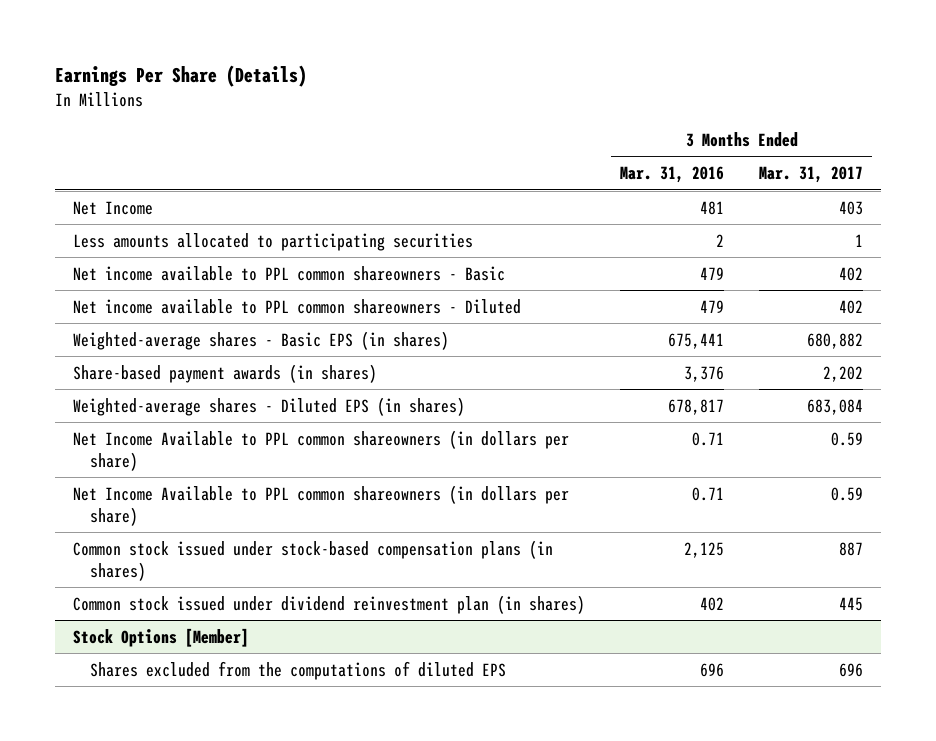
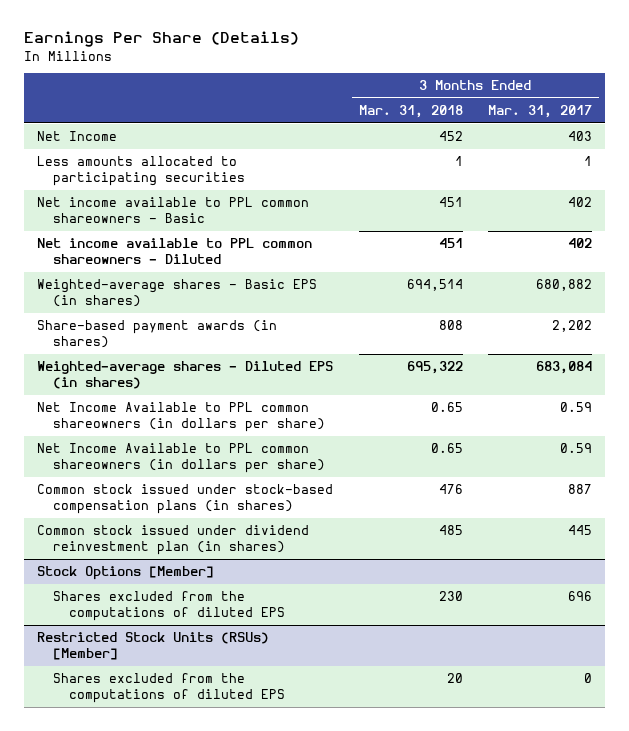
[620,166,725,184] Mar. 31, 2016 -> none
none -> [358,105,463,119] Mar. 31, 2018
none -> [36,632,269,661] Restricted Stock Units (RSUs) [Member]
none -> [53,673,286,704] Shares excluded from the computations of diluted EPS

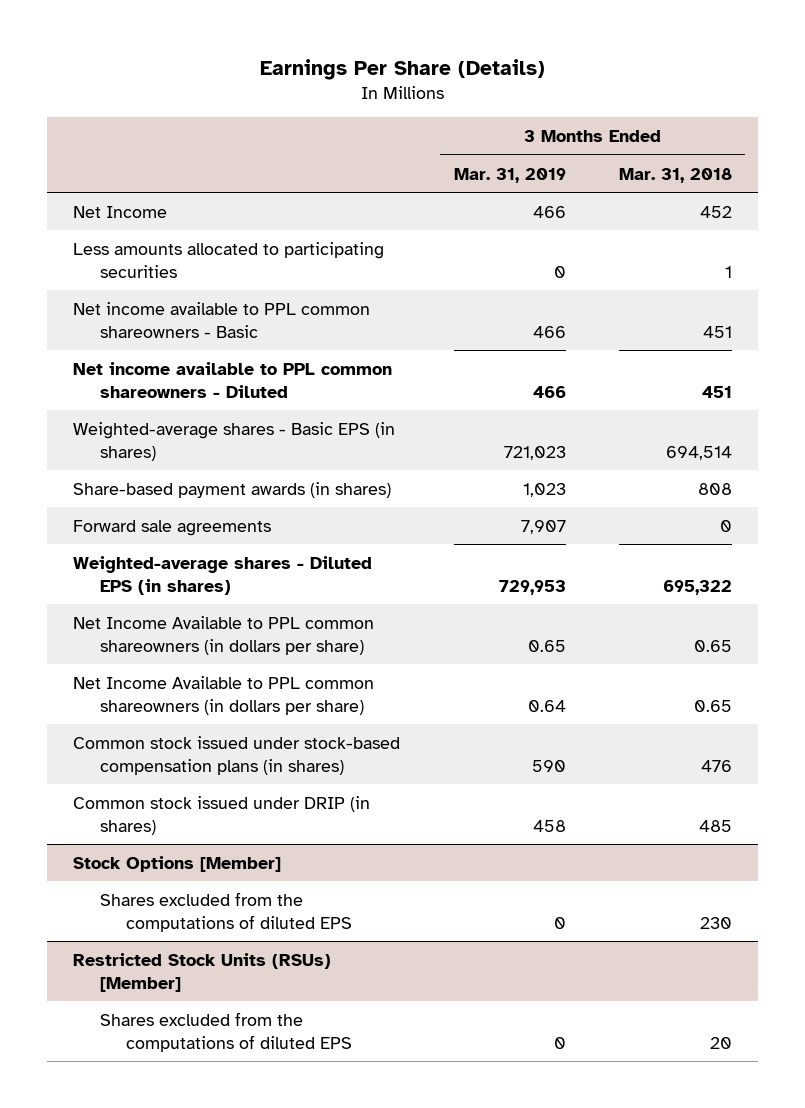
[488,105,593,119] Mar. 31, 2017 -> none
none -> [453,167,566,183] Mar. 31, 2019
none -> [73,519,272,536] Forward sale agreements
[36,525,309,556] Common stock issued under dividend reinvestment plan (in shares) -> [73,795,371,835] Common stock issued under DRIP (in shares)

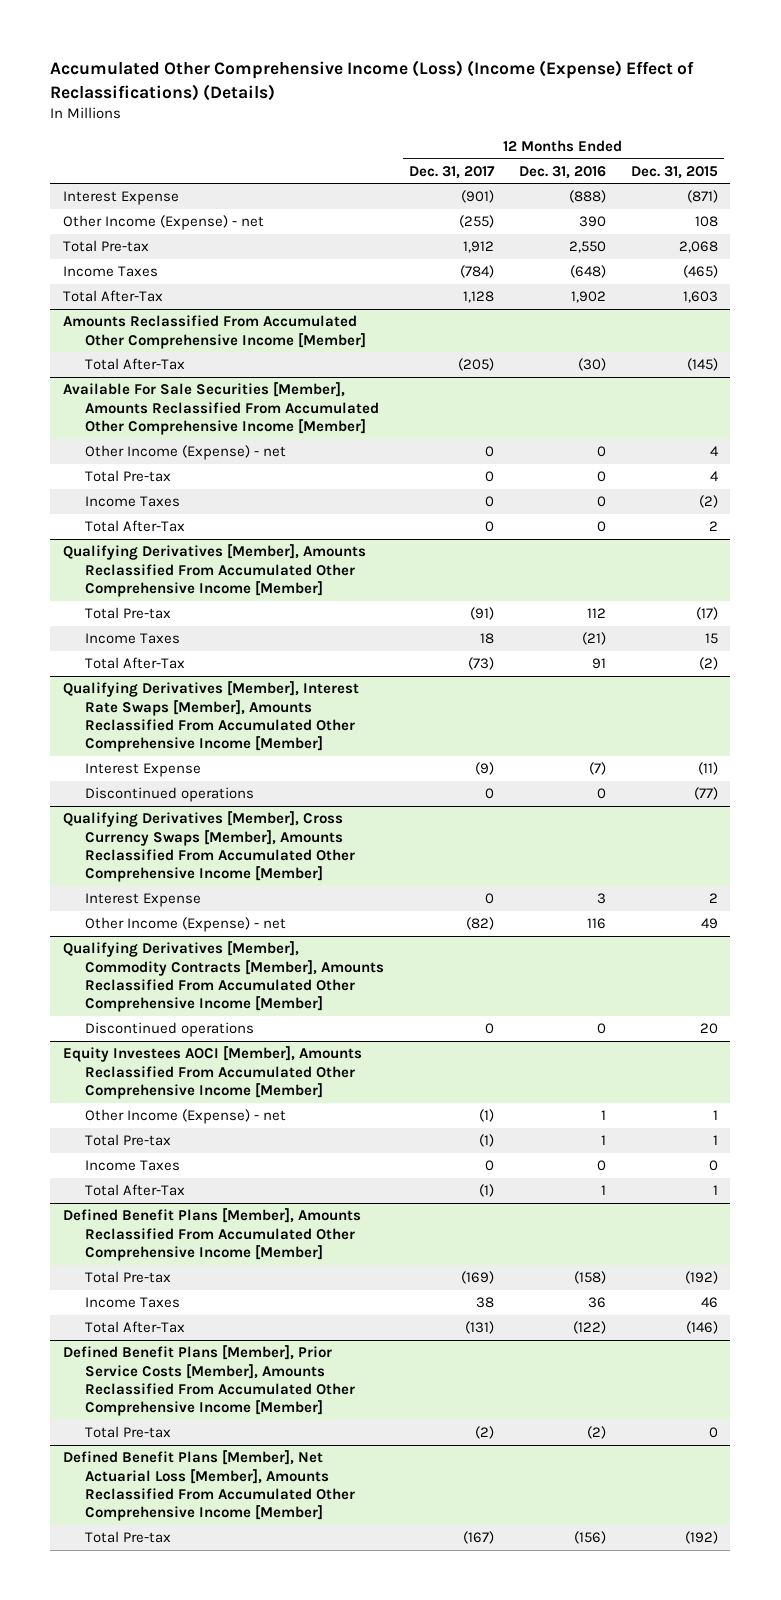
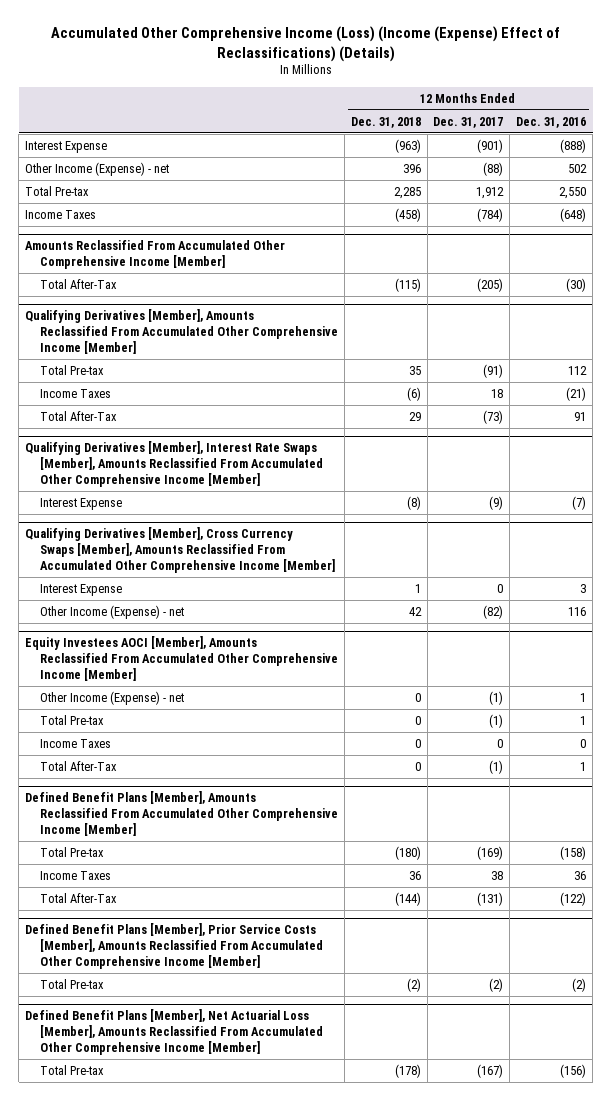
[630,165,718,179] Dec. 31, 2015 -> none
none -> [350,116,421,128] Dec. 31, 2018
[458,215,494,229] (255) -> [483,161,504,176] (88)
[578,216,606,228] 390 -> [568,163,588,173] 502
[62,290,163,303] Total After-Tax -> none
[62,382,379,435] Available For Sale Securities [Member], Amounts Reclassified From Accumulated Other Comprehensive Income [Member] -> none
[84,445,286,461] Other Income (Expense) - net -> none
[84,470,171,483] Total Pre-tax -> none
[84,496,180,508] Income Taxes -> none
[84,520,185,533] Total After-Tax -> none
[84,787,254,803] Discontinued operations -> none
[62,941,384,1013] Qualifying Derivatives [Member], Commodity Contracts [Member], Amounts Reclassified From Accumulated Other Comprehensive Income [Member] -> none
[84,1022,254,1038] Discontinued operations -> none

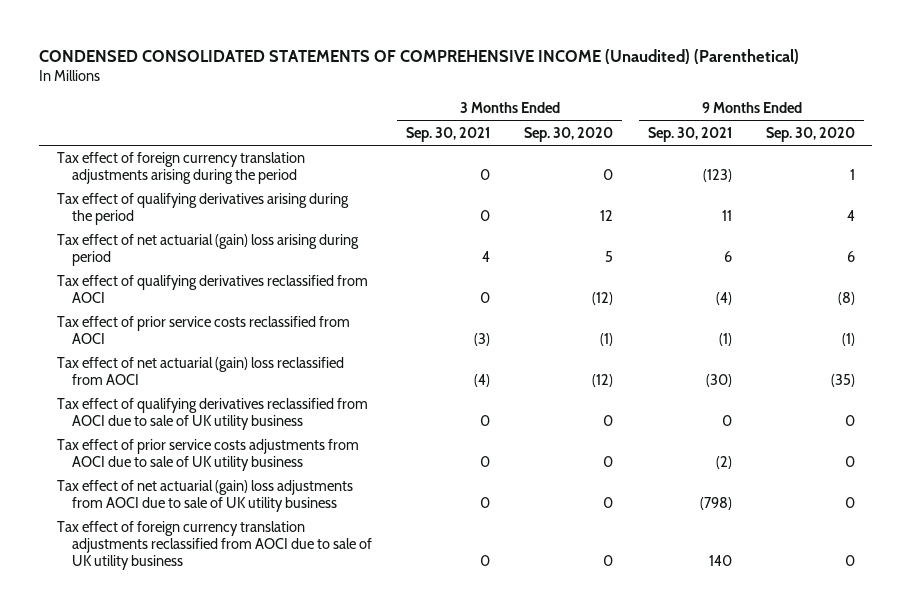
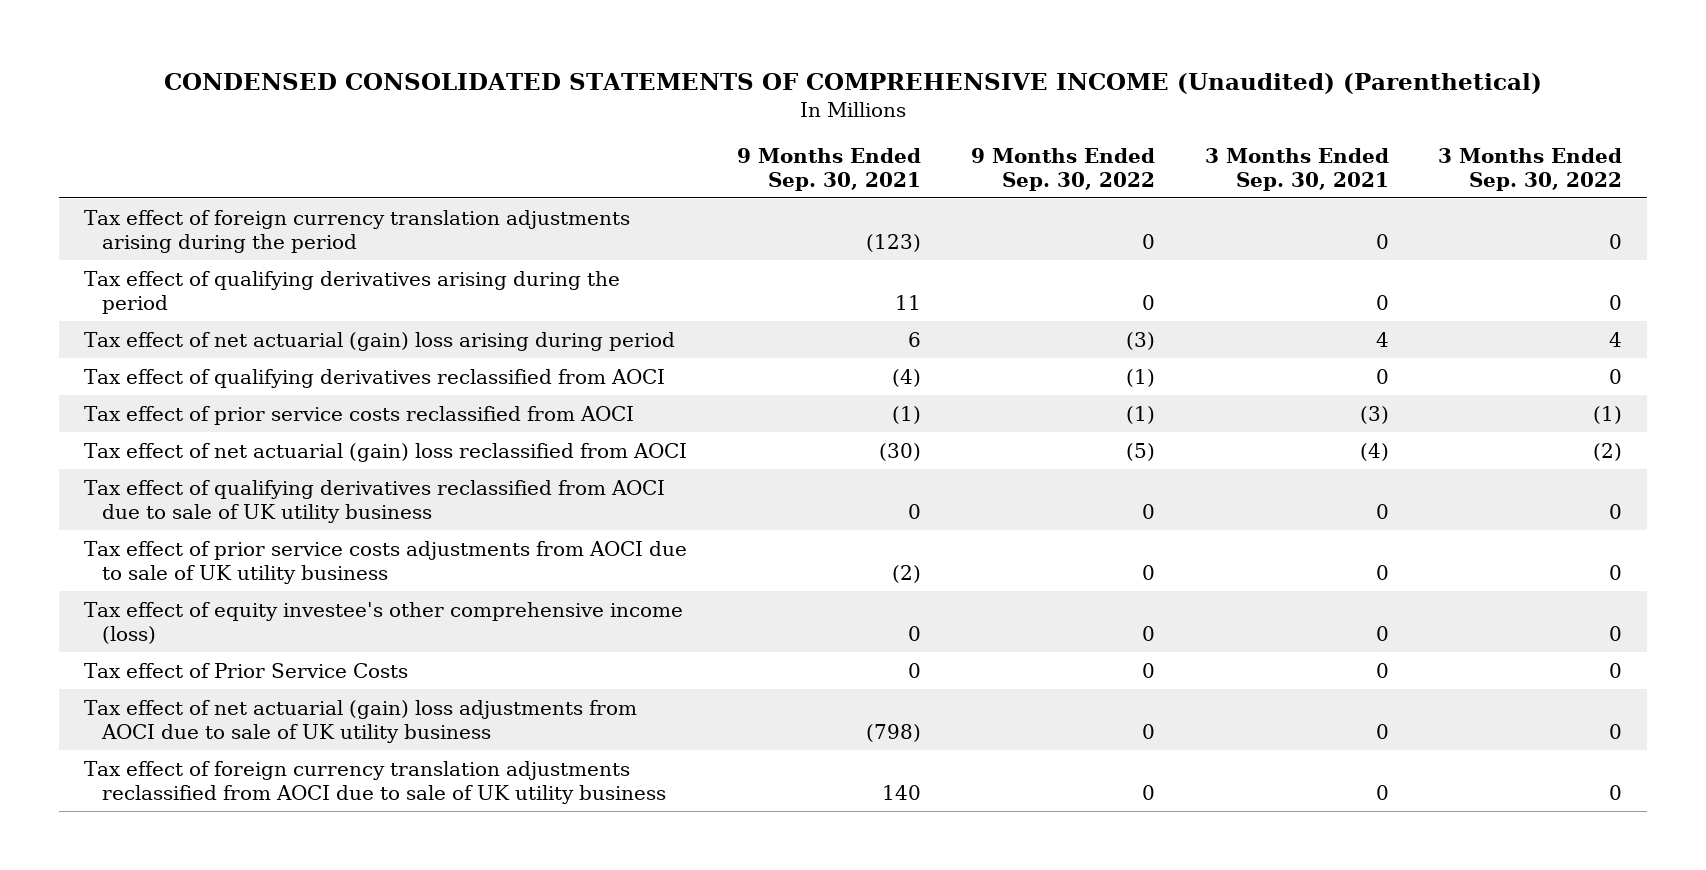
[524,126,614,142] Sep. 30, 2020 -> none
[766,126,856,142] Sep. 30, 2020 -> none
none -> [970,147,1155,191] 9 Months Ended Sep. 30, 2022
none -> [1438,147,1623,191] 3 Months Ended Sep. 30, 2022
none -> [84,601,684,644] Tax effect of equity investee's other comprehensive income (loss)
none -> [84,662,409,678] Tax effect of Prior Service Costs

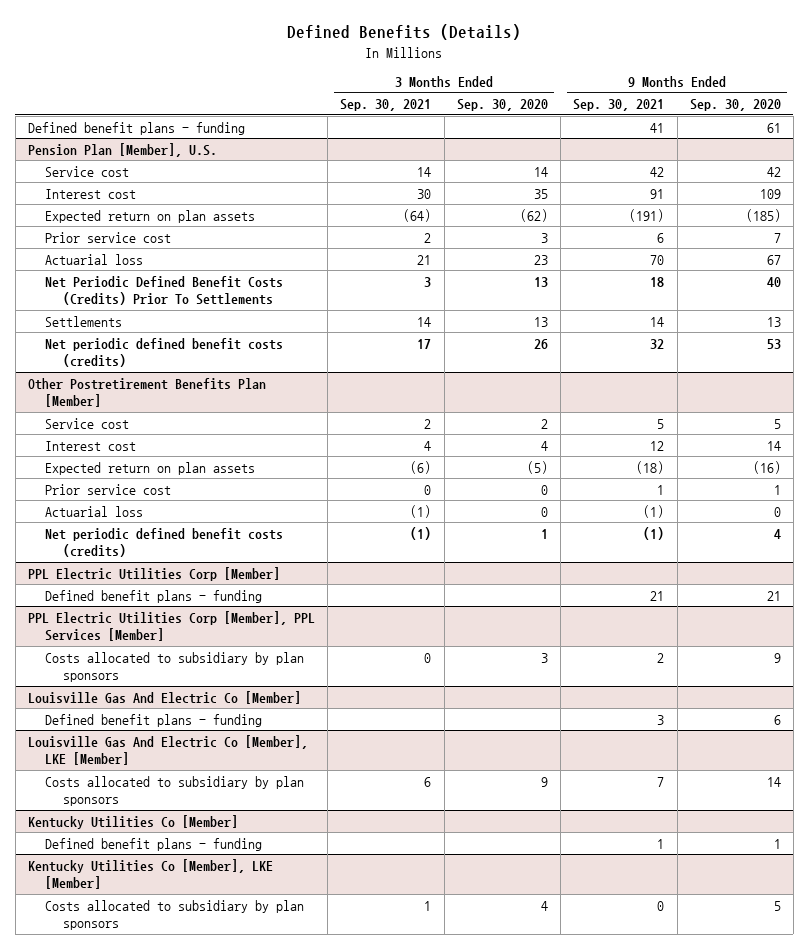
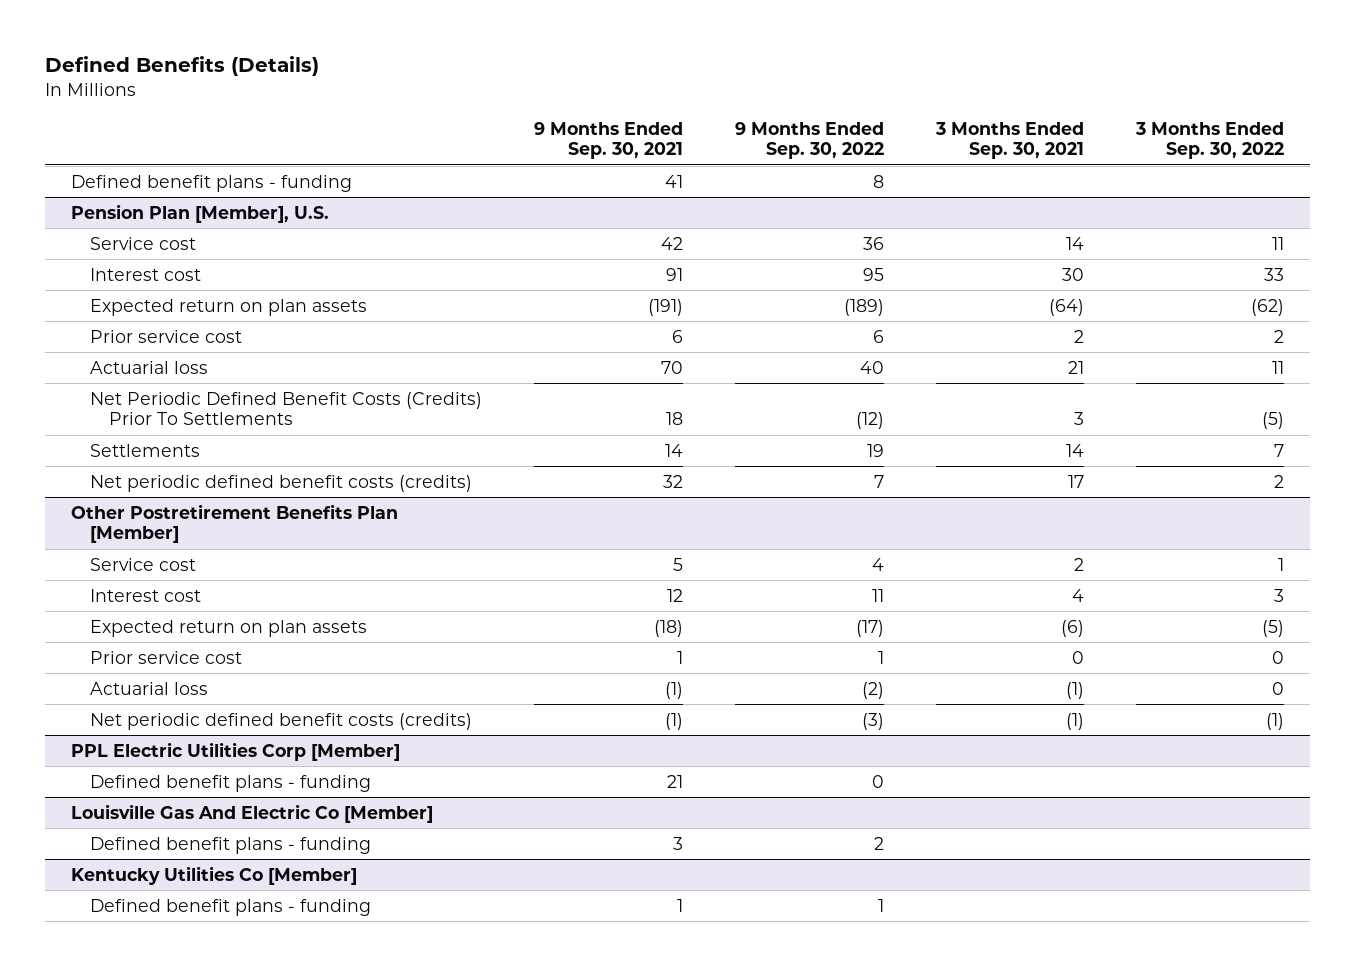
[456,99,548,112] Sep. 30, 2020 -> none
[689,99,781,112] Sep. 30, 2020 -> none
none -> [734,121,884,160] 9 Months Ended Sep. 30, 2022
none -> [1135,121,1285,160] 3 Months Ended Sep. 30, 2022
[28,610,316,642] PPL Electric Utilities Corp [Member], PPL Services [Member] -> none
[45,651,305,683] Costs allocated to subsidiary by plan sponsors -> none
[28,734,309,766] Louisville Gas And Electric Co [Member], LKE [Member] -> none
[45,775,305,807] Costs allocated to subsidiary by plan sponsors -> none
[28,858,274,890] Kentucky Utilities Co [Member], LKE [Member] -> none
[45,899,305,931] Costs allocated to subsidiary by plan sponsors -> none

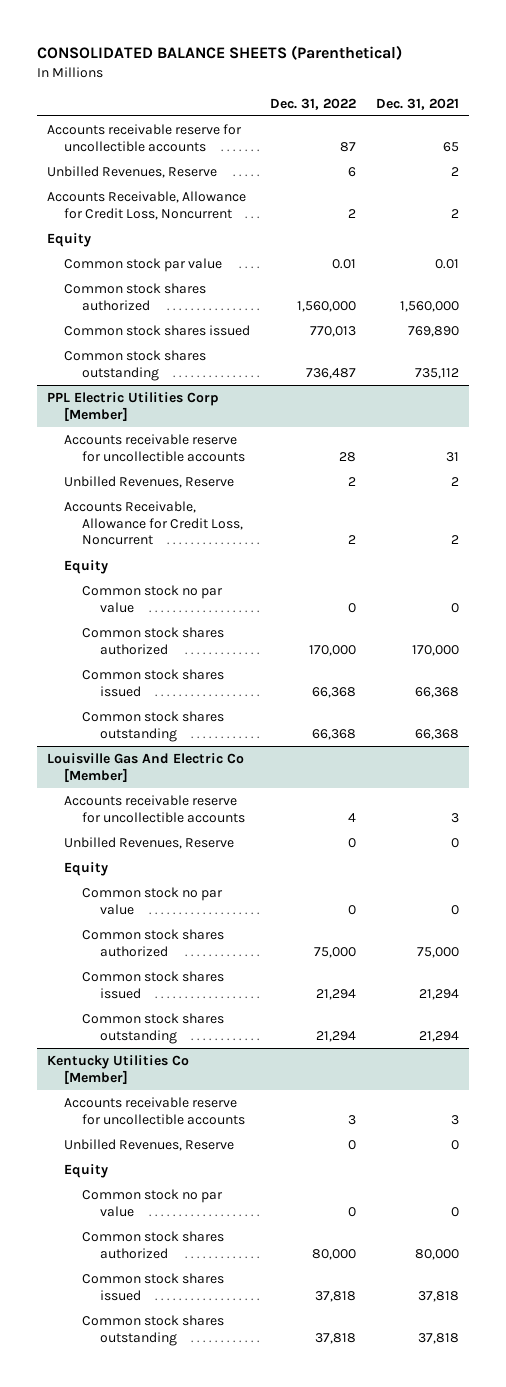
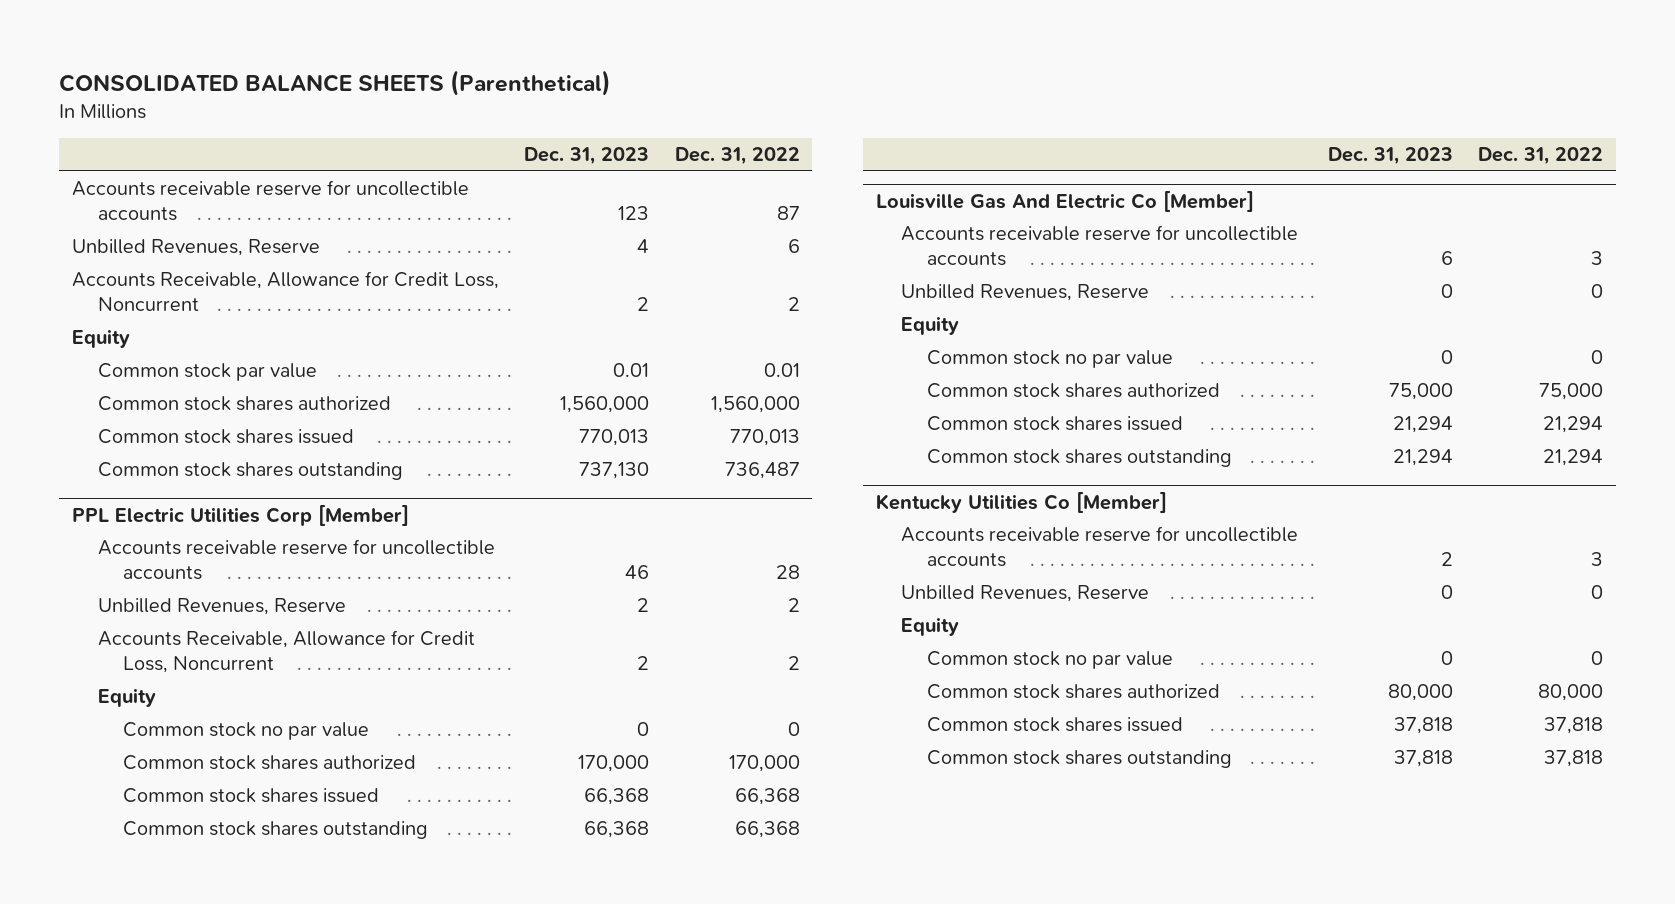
[376,97,460,110] Dec. 31, 2021 -> none
none -> [524,147,650,166] Dec. 31, 2023
[348,812,357,822] 4 -> [1591,251,1604,266] 3

